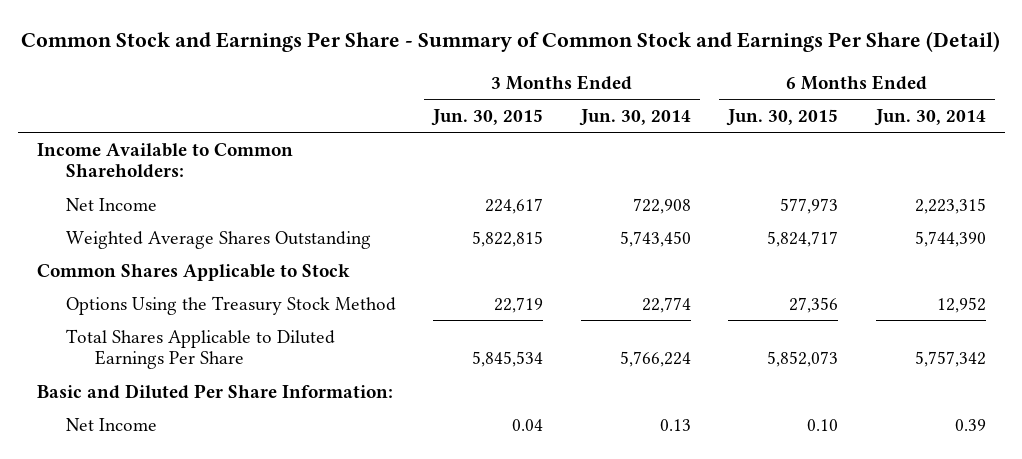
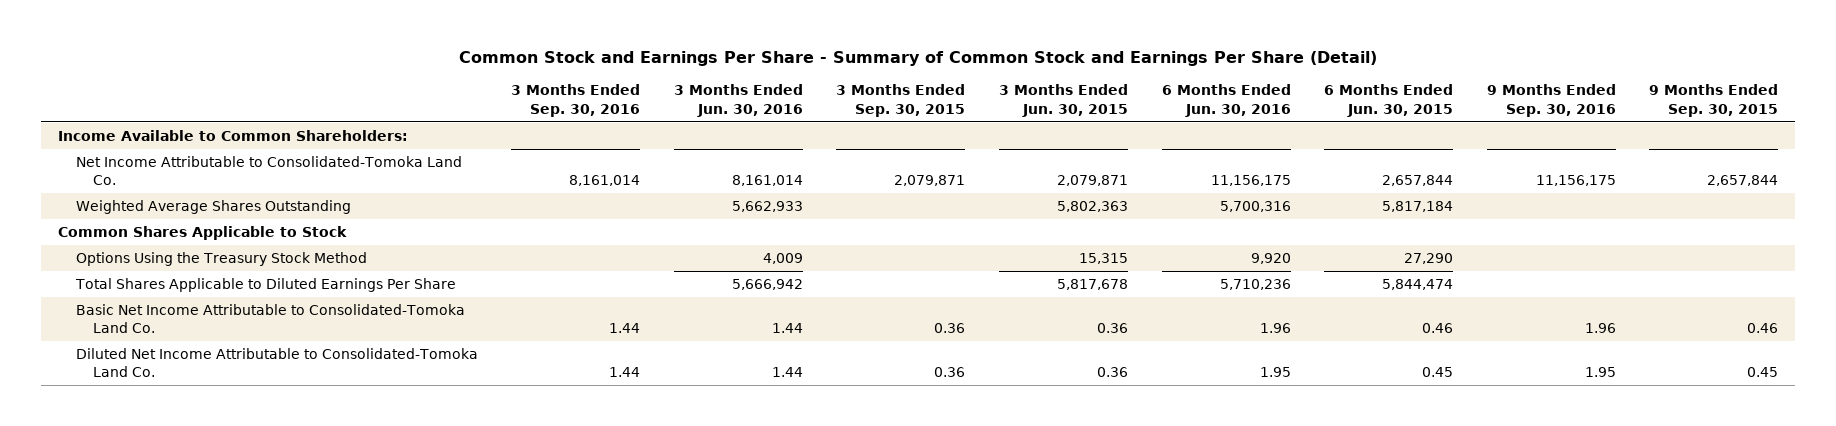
[578,108,691,126] Jun. 30, 2014 -> none
[873,108,986,126] Jun. 30, 2014 -> none
none -> [511,84,641,117] 3 Months Ended Sep. 30, 2016
none -> [673,84,803,117] 3 Months Ended Jun. 30, 2016
none -> [836,84,966,117] 3 Months Ended Sep. 30, 2015
none -> [1161,84,1291,117] 6 Months Ended Jun. 30, 2016
none -> [1486,84,1616,117] 9 Months Ended Sep. 30, 2016
none -> [1649,84,1779,117] 9 Months Ended Sep. 30, 2015
[65,197,157,211] Net Income -> [75,156,462,186] Net Income Attributable to Consolidated-Tomoka Land Co.
[485,197,544,214] 224,617 -> [1056,175,1128,187] 2,079,871
[780,197,839,214] 577,973 -> [1382,175,1454,187] 2,657,844
[472,230,544,247] 5,822,815 -> [1056,201,1128,213] 5,802,363
[767,230,839,247] 5,824,717 -> [1382,201,1454,213] 5,817,184
[36,383,393,399] Basic and Diluted Per Share Information: -> none
[65,417,157,431] Net Income -> none
[494,296,544,313] 22,719 -> [1078,253,1128,265] 15,315
[789,296,839,313] 27,356 -> [1404,253,1454,265] 27,290
[472,351,544,368] 5,845,534 -> [1056,279,1128,291] 5,817,678
[767,351,839,368] 5,852,073 -> [1382,279,1454,291] 5,844,474
none -> [75,304,465,334] Basic Net Income Attributable to Consolidated-Tomoka Land Co.
none -> [75,348,478,378] Diluted Net Income Attributable to Consolidated-Tomoka Land Co.

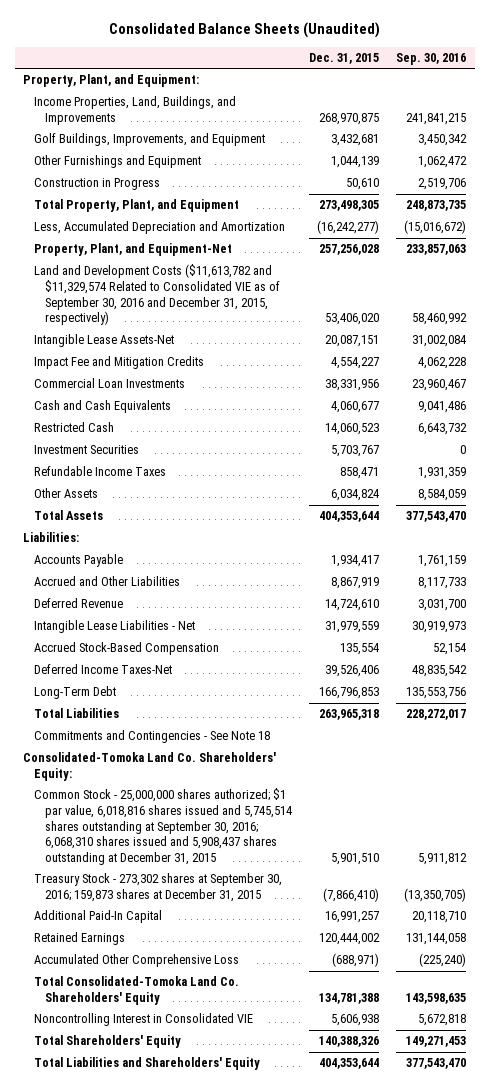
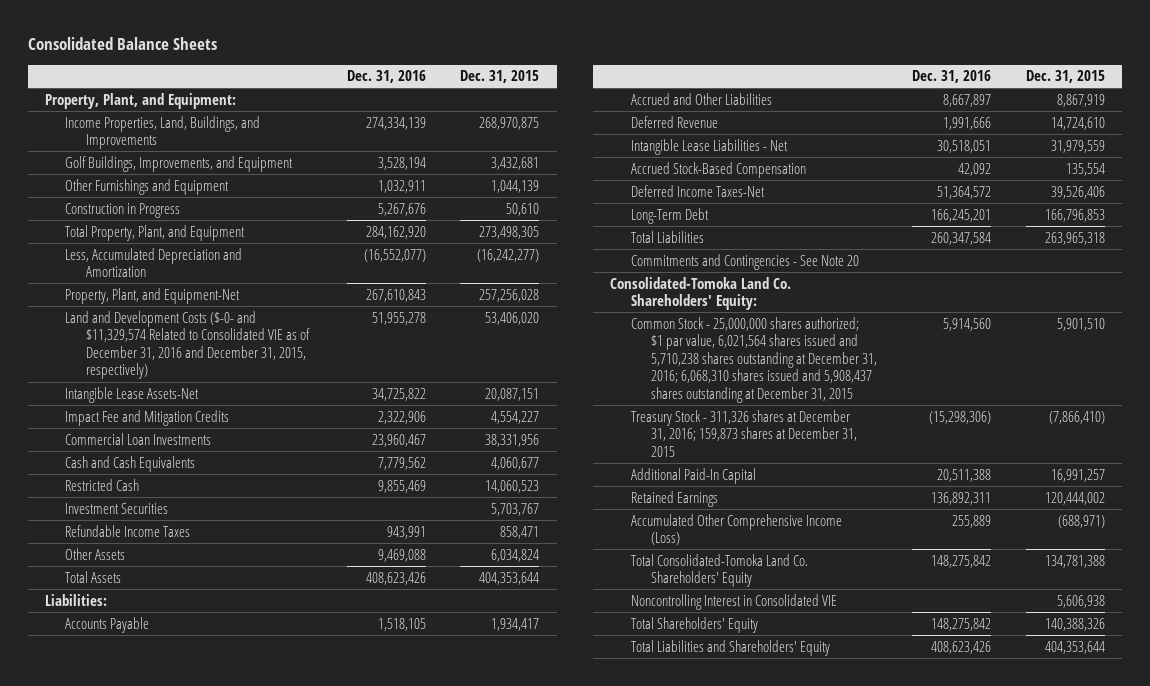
[108,22,380,39] Consolidated Balance Sheets (Unaudited) -> [27,37,217,51] Consolidated Balance Sheets
[396,52,467,65] Sep. 30, 2016 -> none
none -> [346,70,426,84] Dec. 31, 2016
[34,264,281,326] Land and Development Costs ($11,613,782 and $11,329,574 Related to Consolidated VIE as of September 30, 2016 and December 31, 2015, respectively) -> [65,310,310,380] Land and Development Costs ($-0- and $11,329,574 Related to Consolidated VIE as of December 31, 2016 and December 31, 2015, respectively)
[34,730,271,744] Commitments and Contingencies - See Note 18 -> [630,253,859,270] Commitments and Contingencies - See Note 20
[34,788,293,865] Common Stock - 25,000,000 shares authorized; $1 par value, 6,018,816 shares issued and 5,745,514 shares outstanding at September 30, 2016; 6,068,310 shares issued and 5,908,437 shares outstanding at December 31, 2015 -> [630,316,878,404] Common Stock - 25,000,000 shares authorized; $1 par value, 6,021,564 shares issued and 5,710,238 shares outstanding at December 31, 2016; 6,068,310 shares issued and 5,908,437 shares outstanding at December 31, 2015
[34,873,283,902] Treasury Stock - 273,302 shares at September 30, 2016; 159,873 shares at December 31, 2015 -> [630,409,858,457] Treasury Stock - 311,326 shares at December 31, 2016; 159,873 shares at December 31, 2015
[34,954,240,968] Accumulated Other Comprehensive Loss -> [630,513,842,546] Accumulated Other Comprehensive Income (Loss)

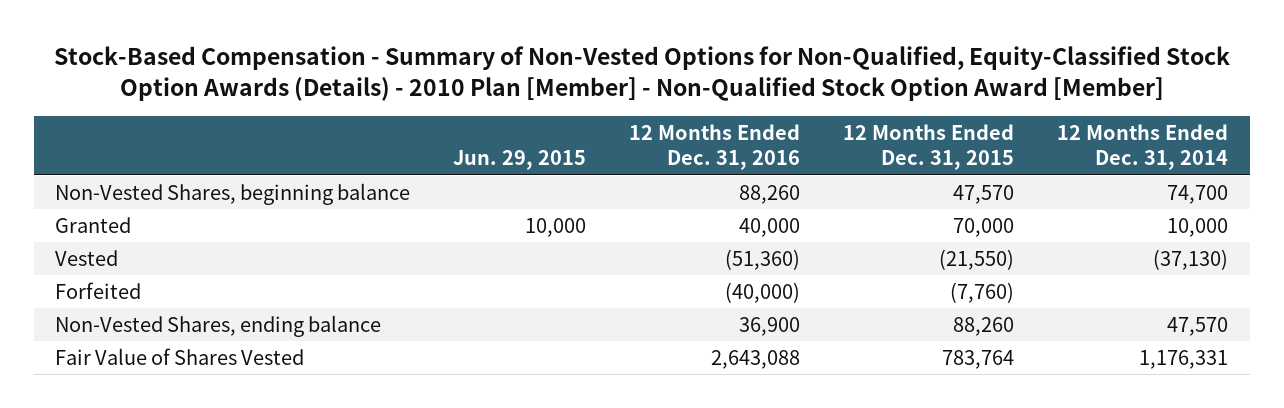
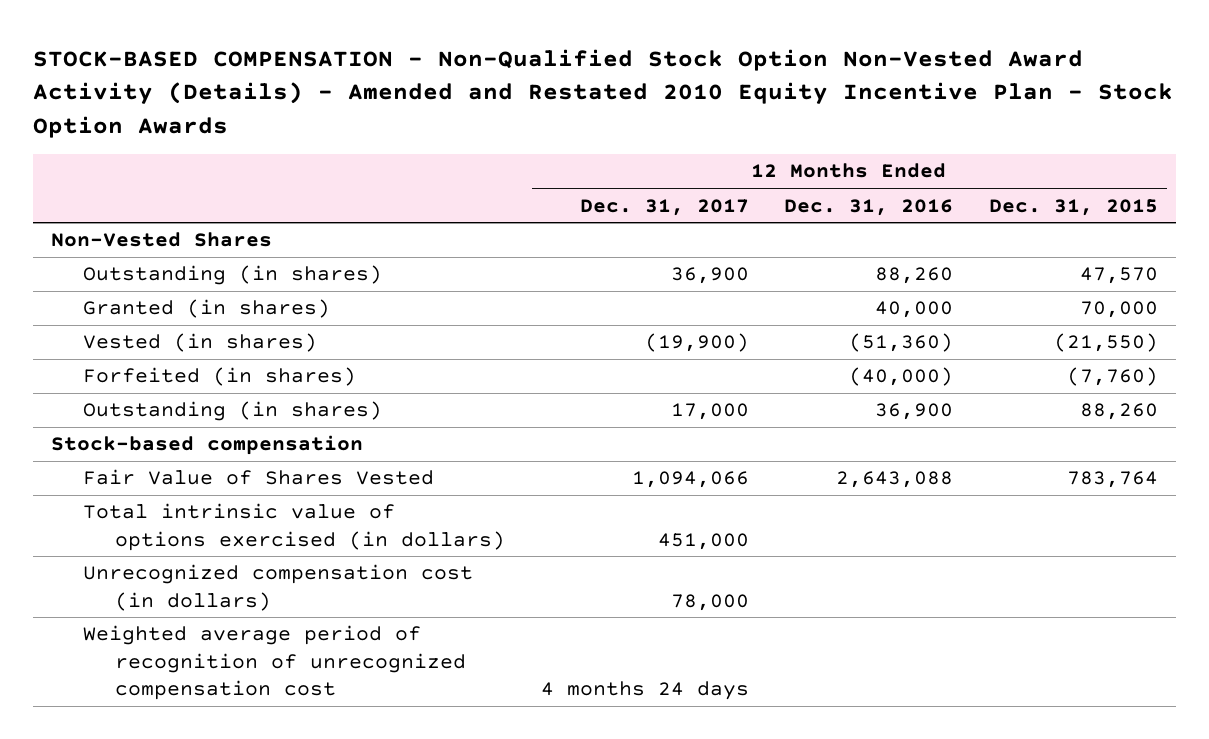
[53,45,1230,102] Stock-Based Compensation - Summary of Non-Vested Options for Non-Qualified, Equity-Classified Stock Option Awards (Details) - 2010 Plan [Member] - Non-Qualified Stock Option Award [Member] -> [33,49,1174,138] STOCK-BASED COMPENSATION - Non-Qualified Stock Option Non-Vested Award Activity (Details) - Amended and Restated 2010 Equity Incentive Plan - Stock Option Awards
[453,150,587,171] Jun. 29, 2015 -> none
[1057,124,1229,171] 12 Months Ended Dec. 31, 2014 -> none
none -> [579,198,749,216] Dec. 31, 2017
none -> [51,232,273,248] Non-Vested Shares
[55,183,411,206] Non-Vested Shares, beginning balance -> [83,265,383,286] Outstanding (in shares)
[55,217,132,234] Granted -> [83,299,331,319] Granted (in shares)
[55,250,119,267] Vested -> [83,333,318,353] Vested (in shares)
[55,282,142,300] Forfeited -> [83,367,357,387] Forfeited (in shares)
[55,315,382,338] Non-Vested Shares, ending balance -> [83,401,383,422] Outstanding (in shares)
none -> [51,435,364,456] Stock-based compensation
none -> [83,503,506,551] Total intrinsic value of options exercised (in dollars)
none -> [83,564,474,611] Unrecognized compensation cost (in dollars)
none -> [83,625,467,700] Weighted average period of recognition of unrecognized compensation cost

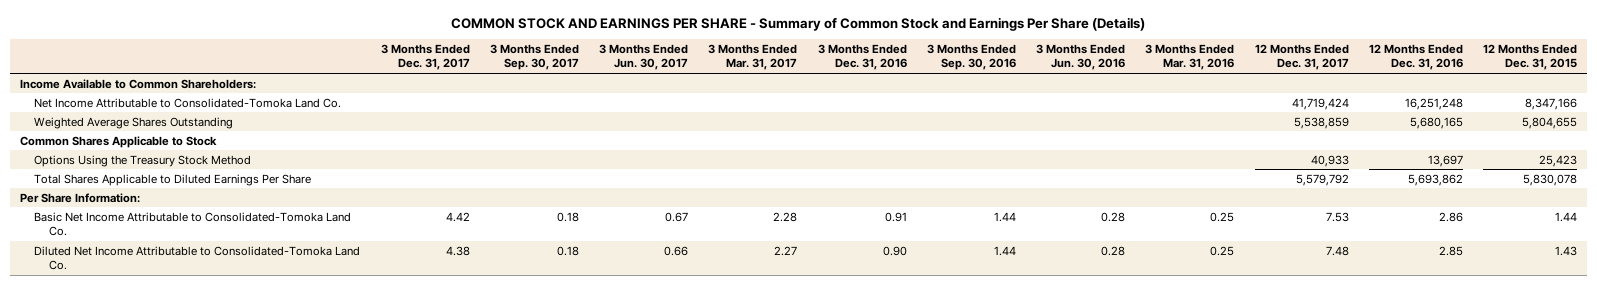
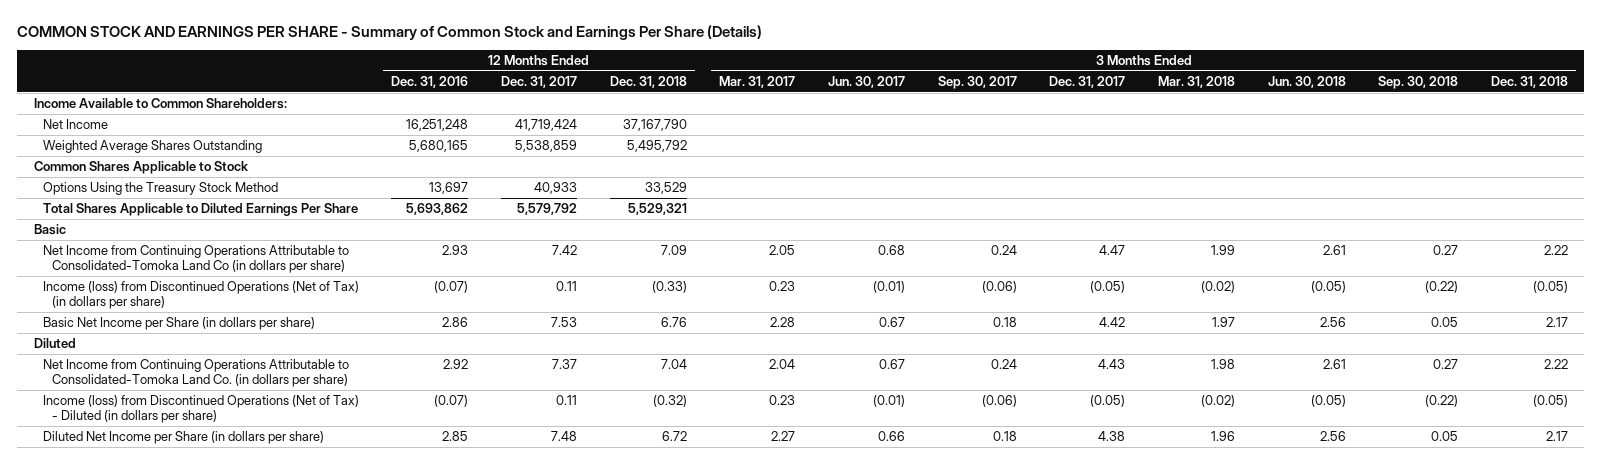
[817,44,907,71] 3 Months Ended Dec. 31, 2016 -> none
[926,44,1016,71] 3 Months Ended Sep. 30, 2016 -> none
[1036,44,1126,71] 3 Months Ended Jun. 30, 2016 -> none
[1145,44,1235,71] 3 Months Ended Mar. 31, 2016 -> none
[1483,44,1578,71] 12 Months Ended Dec. 31, 2015 -> none
none -> [609,76,687,89] Dec. 31, 2018
none -> [1158,76,1236,89] Mar. 31, 2018
none -> [1267,76,1346,89] Jun. 30, 2018
none -> [1378,76,1459,90] Sep. 30, 2018
none -> [1491,76,1569,89] Dec. 31, 2018
[34,97,342,108] Net Income Attributable to Consolidated-Tomoka Land Co. -> [42,119,108,130] Net Income
[19,192,140,203] Per Share Information: -> none
none -> [33,224,66,236] Basic
none -> [42,245,349,274] Net Income from Continuing Operations Attributable to Consolidated-Tomoka Land Co (in dollars per share)
none -> [42,281,359,310] Income (loss) from Discontinued Operations (Net of Tax) (in dollars per share)
[34,211,352,237] Basic Net Income Attributable to Consolidated-Tomoka Land Co. -> [42,317,315,331] Basic Net Income per Share (in dollars per share)
none -> [33,338,76,349] Diluted
none -> [42,359,349,388] Net Income from Continuing Operations Attributable to Consolidated-Tomoka Land Co. (in dollars per share)
none -> [42,395,359,424] Income (loss) from Discontinued Operations (Net of Tax) - Diluted (in dollars per share)
[34,245,361,271] Diluted Net Income Attributable to Consolidated-Tomoka Land Co. -> [42,431,324,445] Diluted Net Income per Share (in dollars per share)

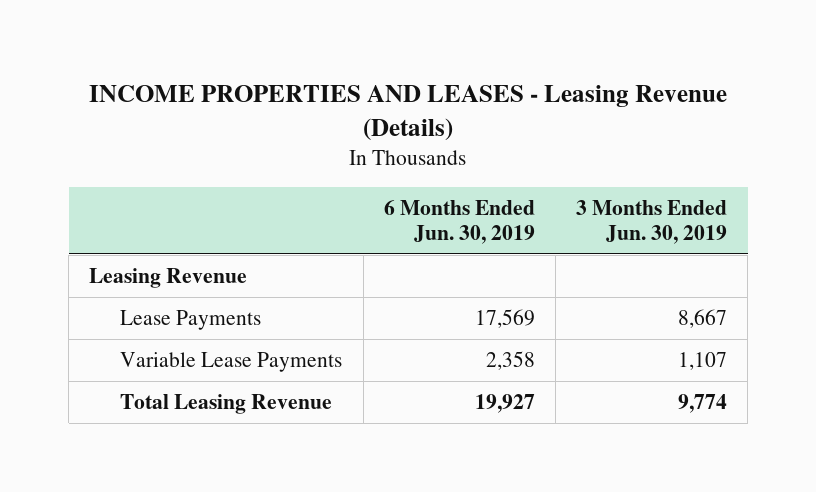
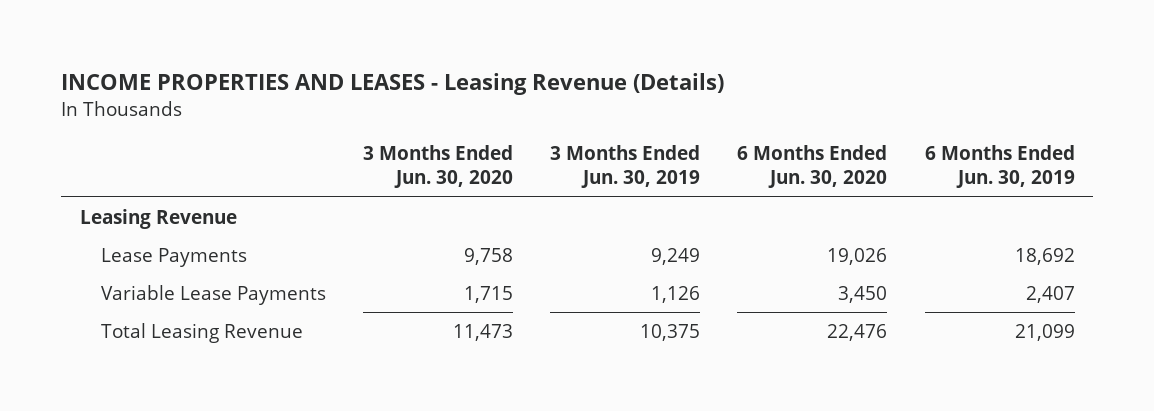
none -> [363,145,514,189] 3 Months Ended Jun. 30, 2020
none -> [737,145,888,189] 6 Months Ended Jun. 30, 2020
[474,309,535,329] 17,569 -> [1014,247,1075,265] 18,692
[677,309,727,329] 8,667 -> [651,247,701,265] 9,249
[485,351,535,371] 2,358 -> [1025,285,1075,303] 2,407
[677,352,727,371] 1,107 -> [651,285,701,303] 1,126
[474,394,535,414] 19,927 -> [1014,323,1075,341] 21,099
[677,394,727,414] 9,774 -> [640,323,701,341] 10,375

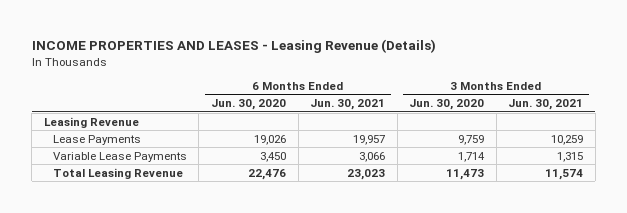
[550,145,701,189] 3 Months Ended Jun. 30, 2019 -> none
[924,145,1075,189] 6 Months Ended Jun. 30, 2019 -> none
none -> [310,99,386,111] Jun. 30, 2021
none -> [508,99,584,111] Jun. 30, 2021
[464,247,514,265] 9,758 -> [458,134,485,145] 9,759
[464,285,514,303] 1,715 -> [458,151,486,162] 1,714

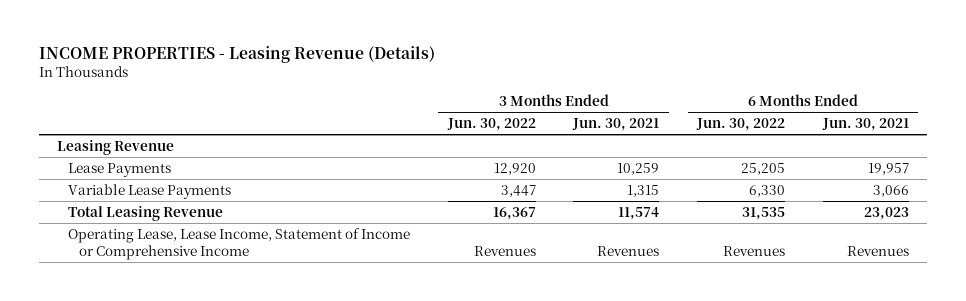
[31,38,436,53] INCOME PROPERTIES AND LEASES - Leasing Revenue (Details) -> [38,46,435,64] INCOME PROPERTIES - Leasing Revenue (Details)
[211,99,287,111] Jun. 30, 2020 -> none
[409,99,485,111] Jun. 30, 2020 -> none
none -> [446,118,536,132] Jun. 30, 2022
none -> [696,118,786,132] Jun. 30, 2022
none -> [68,227,411,261] Operating Lease, Lease Income, Statement of Income or Comprehensive Income

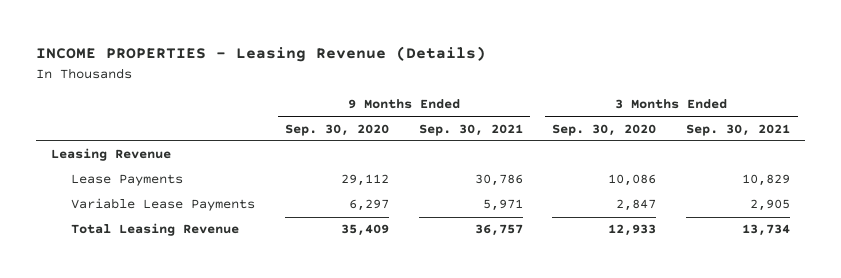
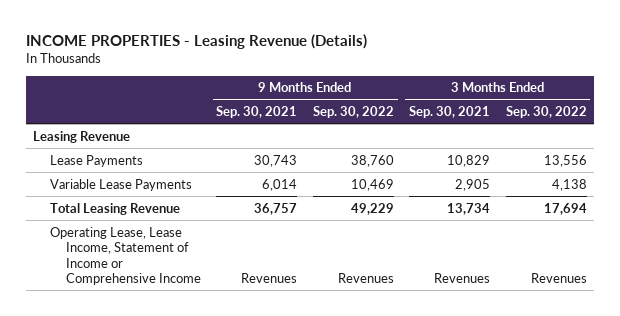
[285,123,390,136] Sep. 30, 2020 -> none
[552,123,657,136] Sep. 30, 2020 -> none
none -> [312,106,394,119] Sep. 30, 2022
none -> [505,106,587,119] Sep. 30, 2022
[474,174,523,187] 30,786 -> [254,154,298,167] 30,743
[482,199,523,212] 5,971 -> [262,178,298,191] 6,014
none -> [49,226,202,286] Operating Lease, Lease Income, Statement of Income or Comprehensive Income

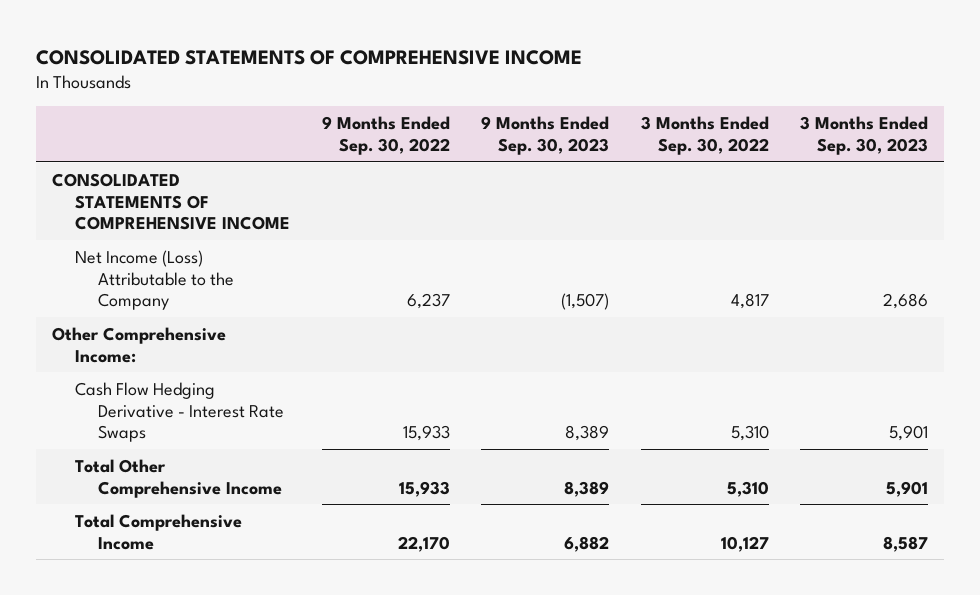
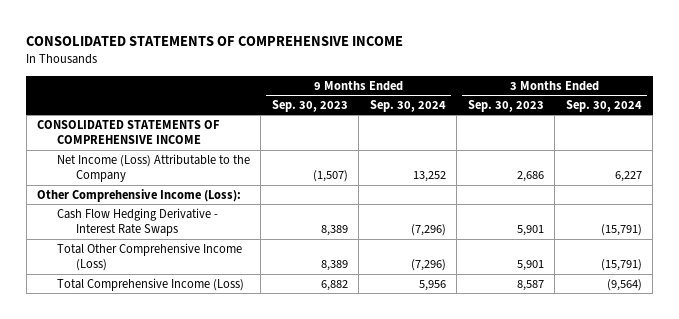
[321,115,450,155] 9 Months Ended Sep. 30, 2022 -> none
[640,115,769,155] 3 Months Ended Sep. 30, 2022 -> none
none -> [369,99,446,112] Sep. 30, 2024
none -> [565,99,642,112] Sep. 30, 2024
[51,326,226,363] Other Comprehensive Income: -> [37,188,242,202] Other Comprehensive Income (Loss):
[75,458,283,498] Total Other Comprehensive Income -> [56,242,242,272] Total Other Comprehensive Income (Loss)
[75,513,243,550] Total Comprehensive Income -> [56,277,244,291] Total Comprehensive Income (Loss)

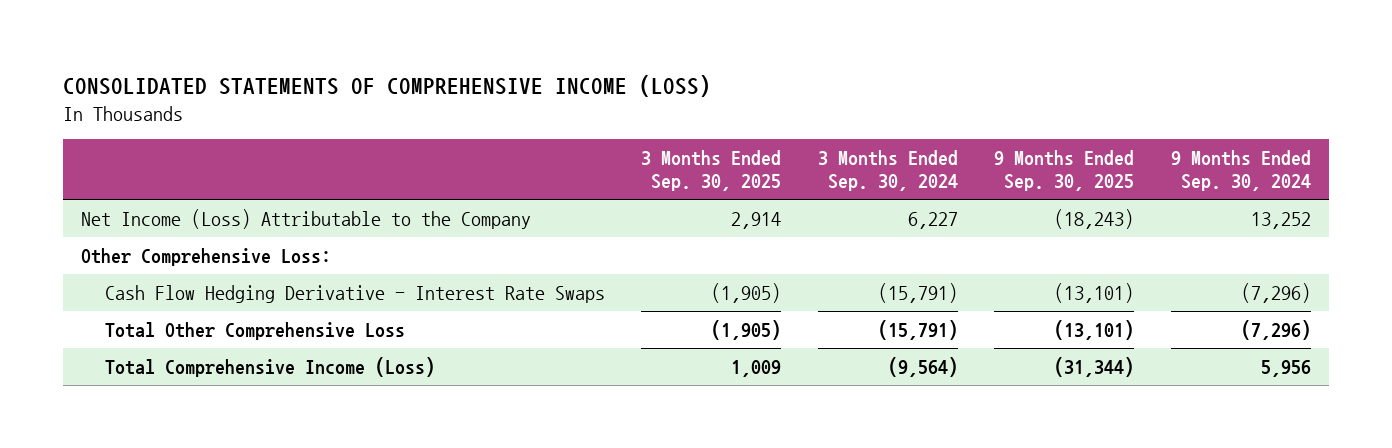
[26,36,404,47] CONSOLIDATED STATEMENTS OF COMPREHENSIVE INCOME -> [63,75,712,98] CONSOLIDATED STATEMENTS OF COMPREHENSIVE INCOME (LOSS)
[271,99,348,112] Sep. 30, 2023 -> none
[467,99,544,112] Sep. 30, 2023 -> none
none -> [641,150,782,192] 3 Months Ended Sep. 30, 2025
none -> [994,150,1135,192] 9 Months Ended Sep. 30, 2025
[37,119,221,145] CONSOLIDATED STATEMENTS OF COMPREHENSIVE INCOME -> none
[37,188,242,202] Other Comprehensive Income (Loss): -> [81,247,332,266] Other Comprehensive Loss:
[56,242,242,272] Total Other Comprehensive Income (Loss) -> [105,321,406,340] Total Other Comprehensive Loss

